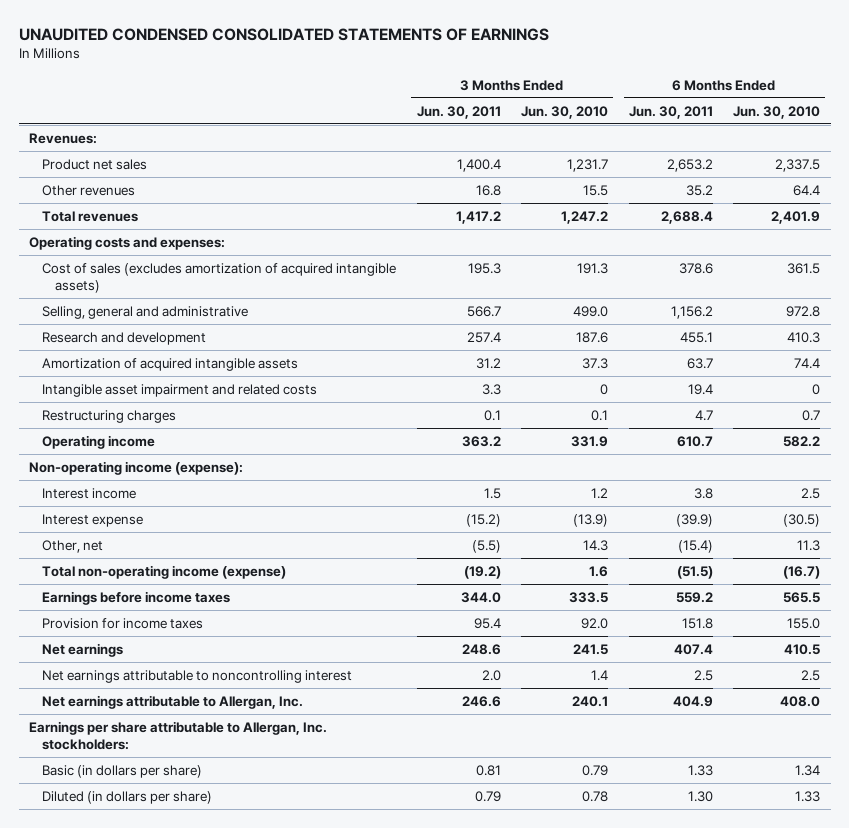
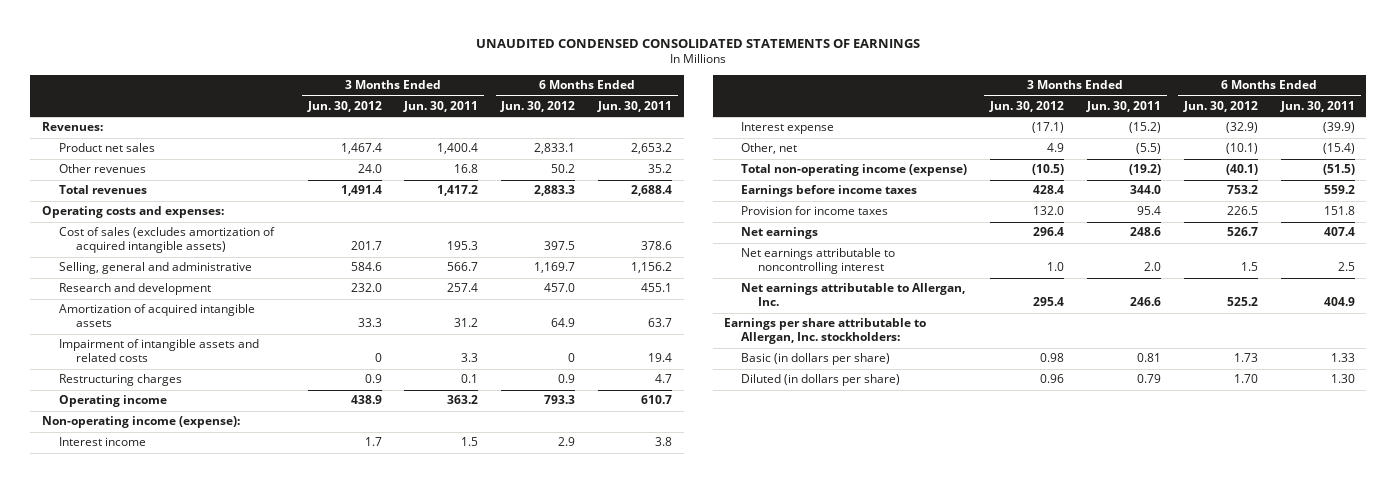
[521,105,609,119] Jun. 30, 2010 -> none
[733,105,821,119] Jun. 30, 2010 -> none
none -> [306,101,382,113] Jun. 30, 2012
none -> [500,101,576,113] Jun. 30, 2012
[42,383,318,397] Intangible asset impairment and related costs -> [58,339,259,363] Impairment of intangible assets and related costs

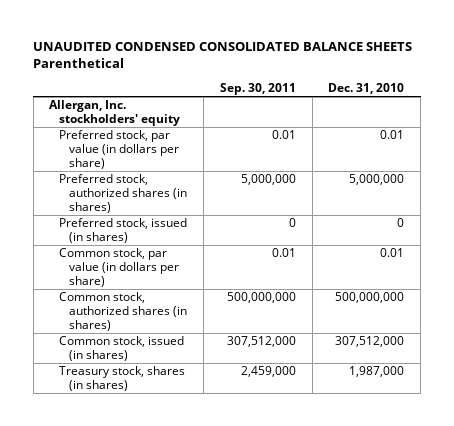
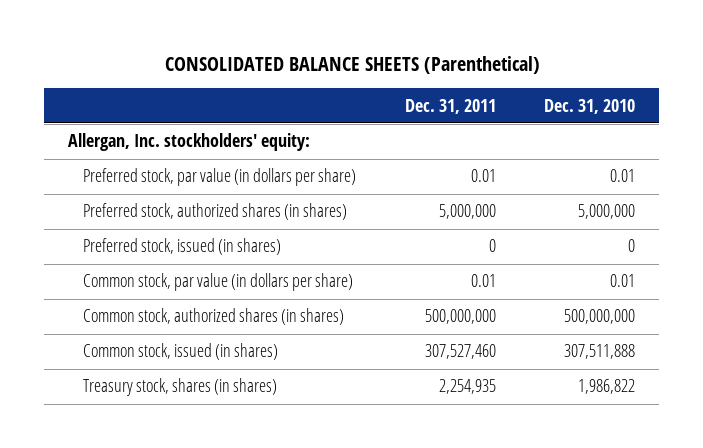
[33,41,413,69] UNAUDITED CONDENSED CONSOLIDATED BALANCE SHEETS Parenthetical -> [164,55,540,74] CONSOLIDATED BALANCE SHEETS (Parenthetical)
[219,83,296,96] Sep. 30, 2011 -> none
none -> [404,98,496,114] Dec. 31, 2011
[49,100,181,126] Allergan, Inc. stockholders' equity -> [68,133,311,152] Allergan, Inc. stockholders' equity:
[335,336,405,348] 307,512,000 -> [564,344,636,360] 307,511,888
[349,366,405,378] 1,987,000 -> [578,379,636,395] 1,986,822

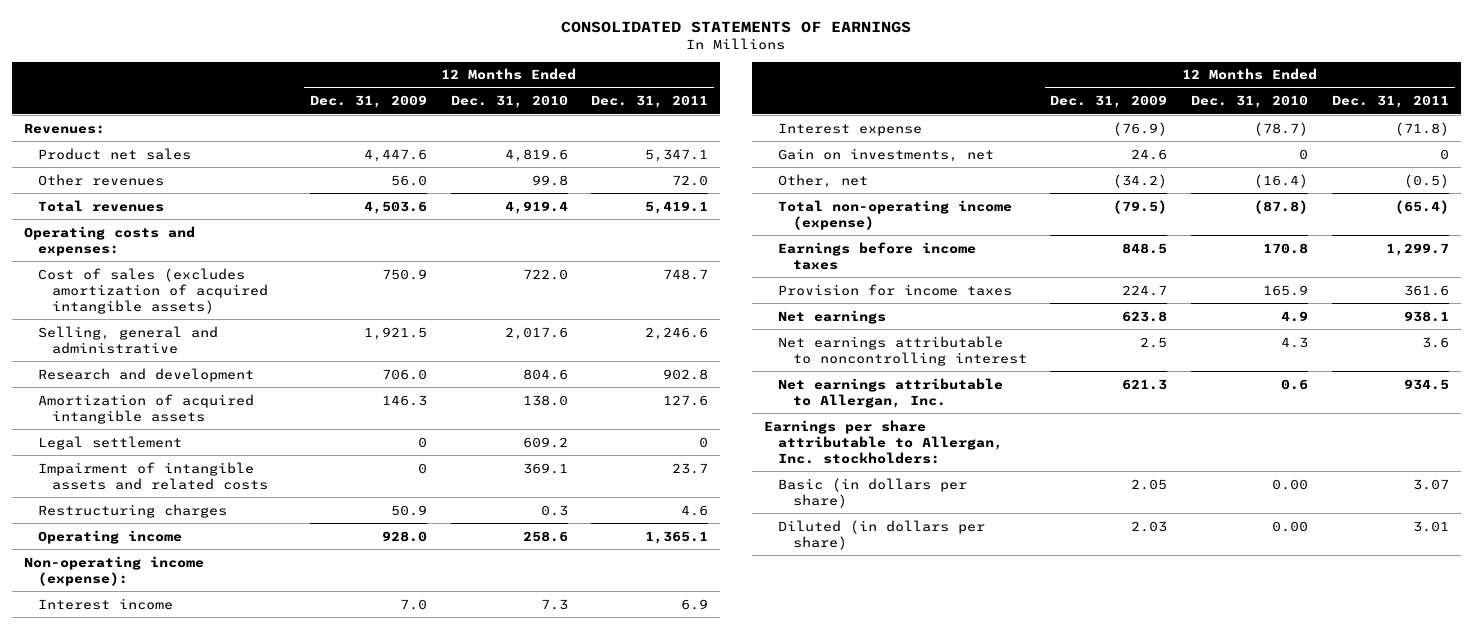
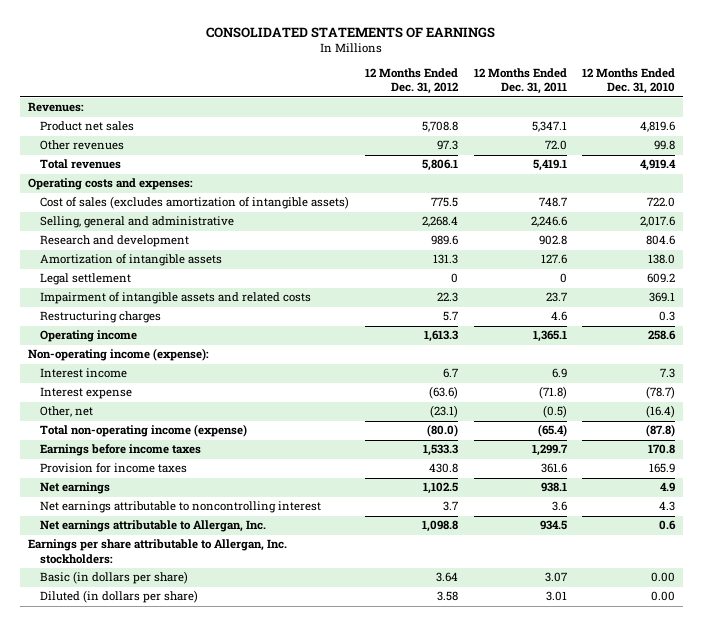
[310,95,428,109] Dec. 31, 2009 -> none
none -> [364,68,458,95] 12 Months Ended Dec. 31, 2012
[37,267,269,314] Cost of sales (excludes amortization of acquired intangible assets) -> [40,196,350,210] Cost of sales (excludes amortization of intangible assets)
[37,393,254,424] Amortization of acquired intangible assets -> [40,254,223,267] Amortization of intangible assets
[778,147,995,162] Gain on investments, net -> none

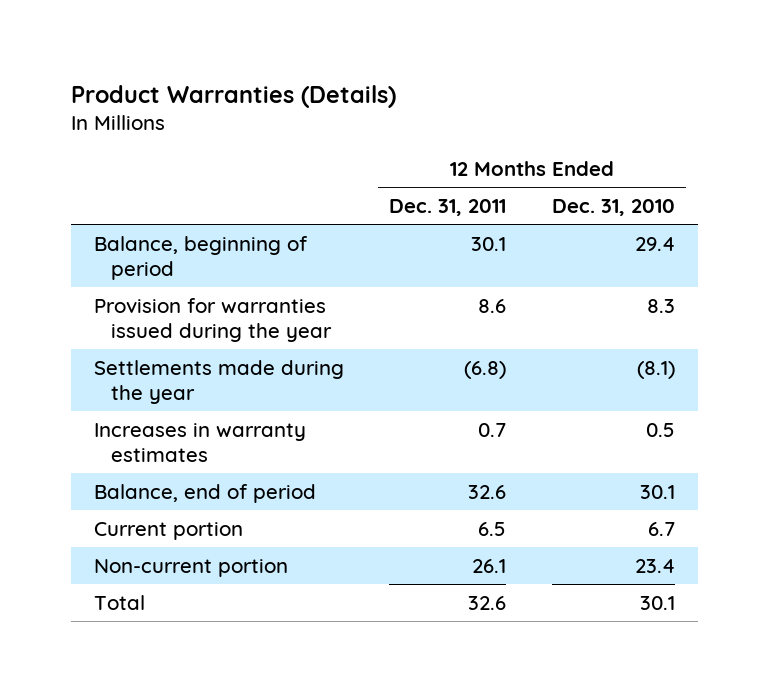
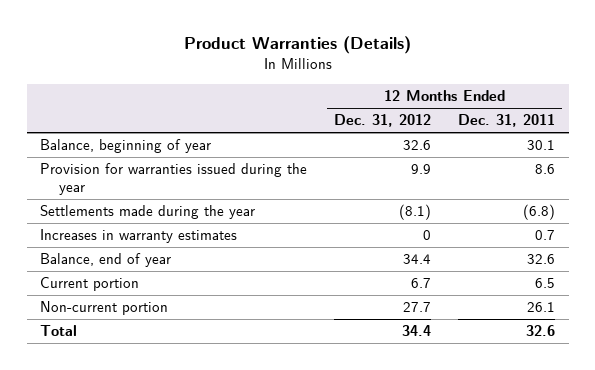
[551,199,675,217] Dec. 31, 2010 -> none
none -> [334,114,432,128] Dec. 31, 2012
[93,235,308,281] Balance, beginning of period -> [40,139,212,154] Balance, beginning of year
[93,483,316,503] Balance, end of period -> [40,253,172,268] Balance, end of year

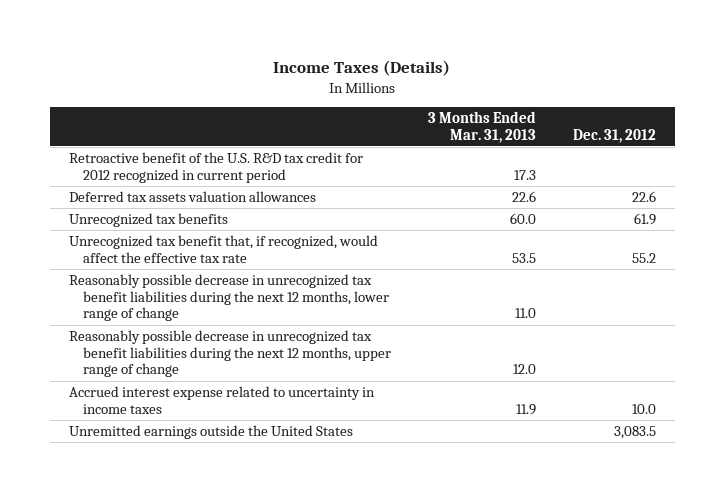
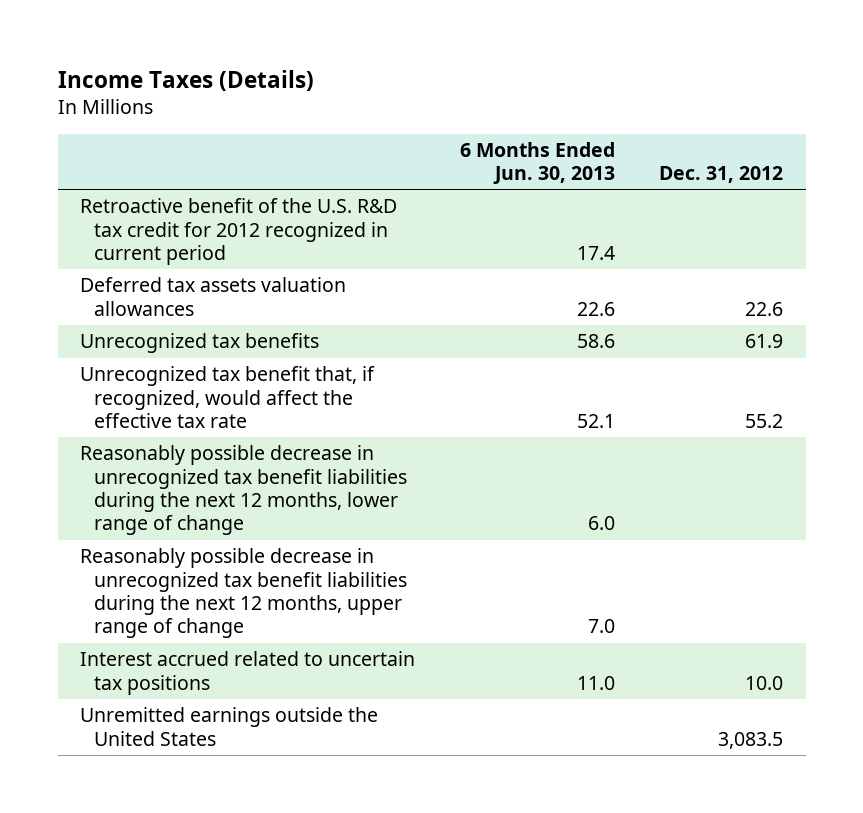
[427,111,536,143] 3 Months Ended Mar. 31, 2013 -> none
none -> [459,141,615,185] 6 Months Ended Jun. 30, 2013
[68,386,375,414] Accrued interest expense related to uncertainty in income taxes -> [79,651,415,695] Interest accrued related to uncertain tax positions

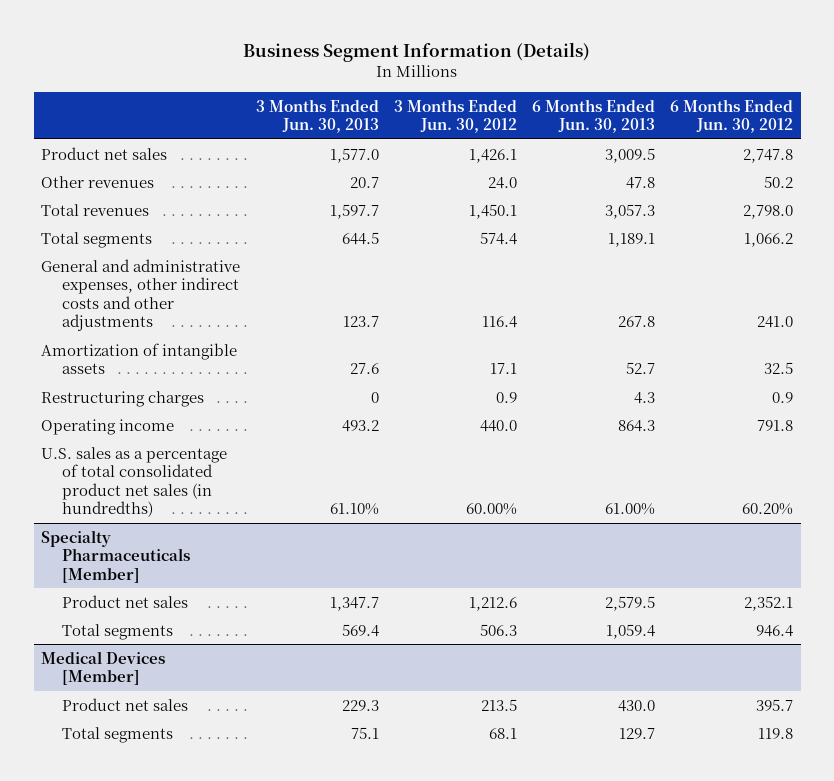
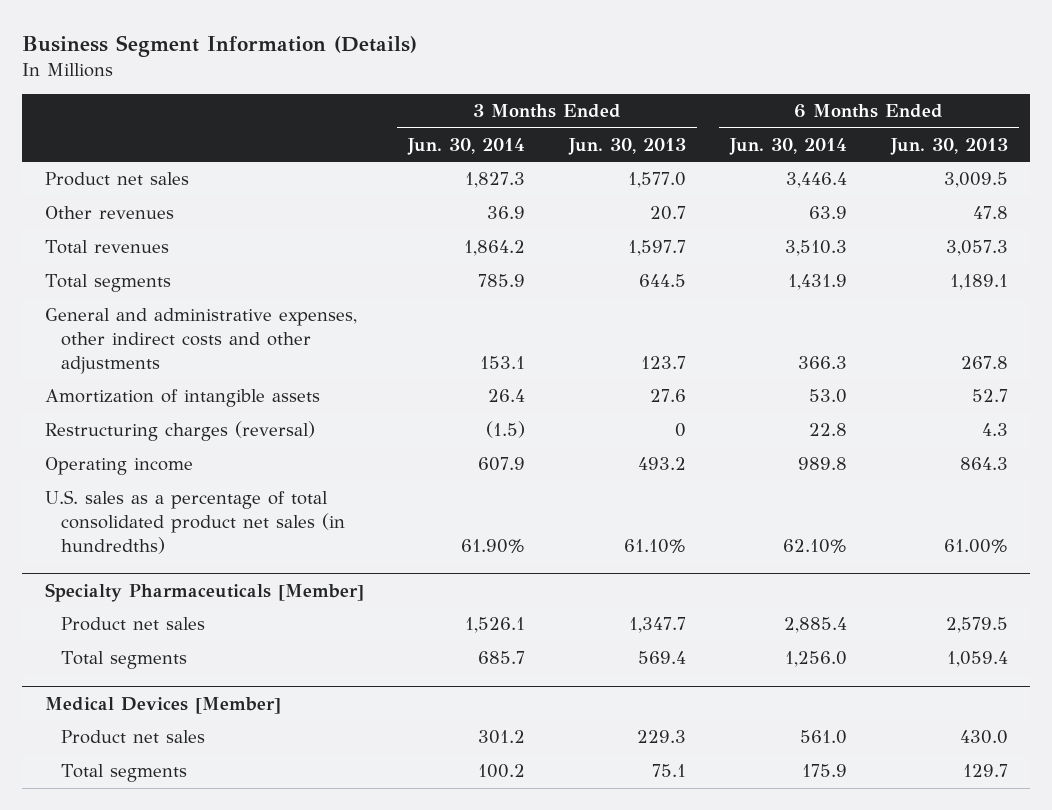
[393,98,517,134] 3 Months Ended Jun. 30, 2012 -> none
[669,98,793,134] 6 Months Ended Jun. 30, 2012 -> none
none -> [406,137,525,155] Jun. 30, 2014
none -> [728,137,847,155] Jun. 30, 2014
[41,390,205,407] Restructuring charges -> [44,421,315,442] Restructuring charges (reversal)

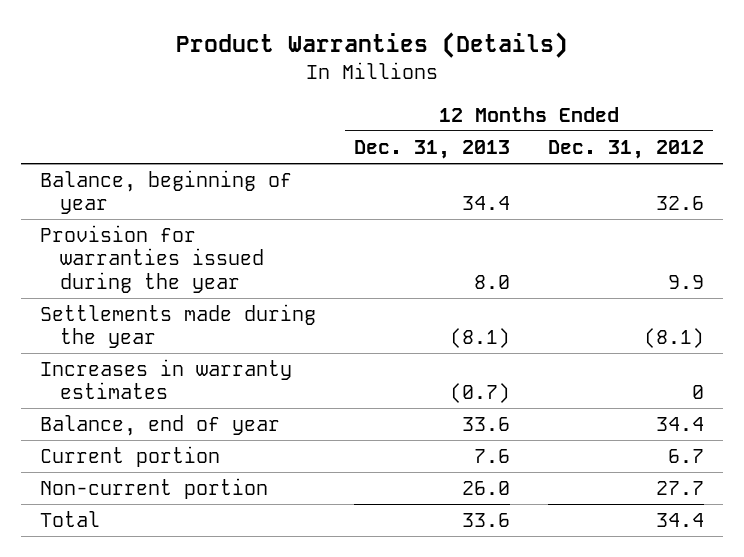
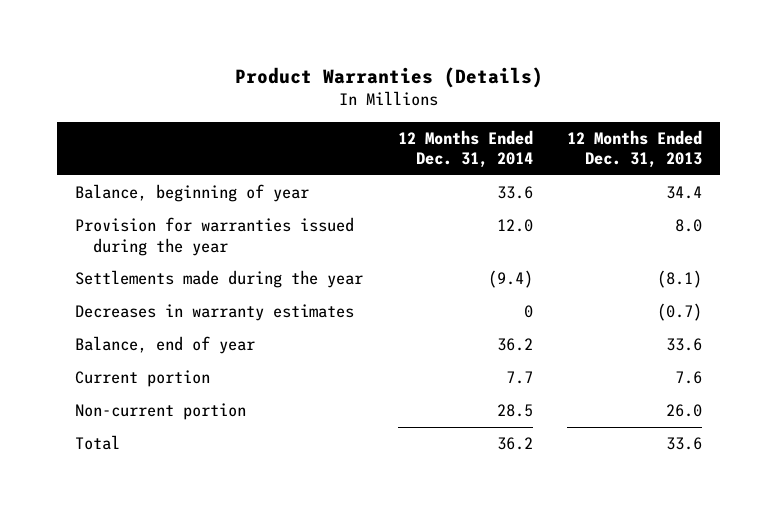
[547,139,704,159] Dec. 31, 2012 -> none
none -> [397,129,533,169] 12 Months Ended Dec. 31, 2014
[40,359,293,400] Increases in warranty estimates -> [74,304,354,322] Decreases in warranty estimates

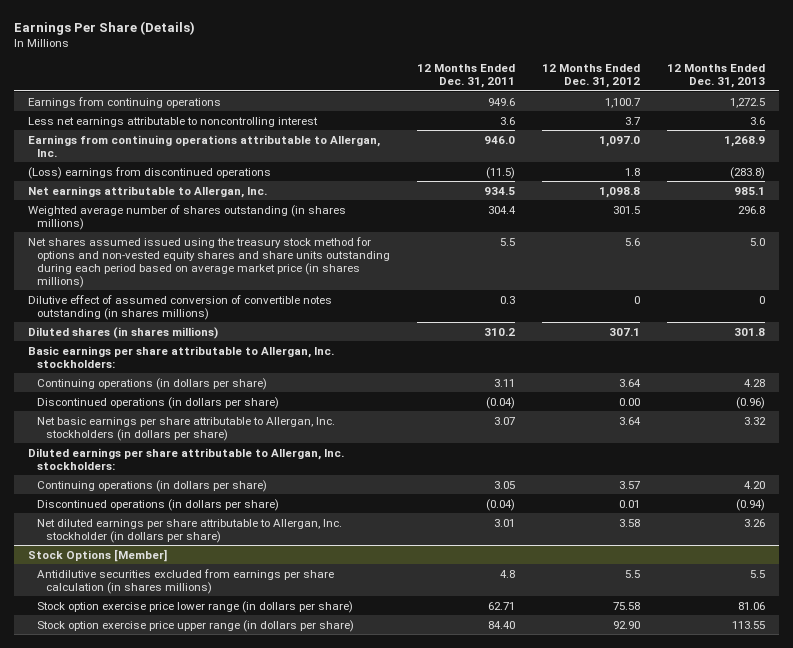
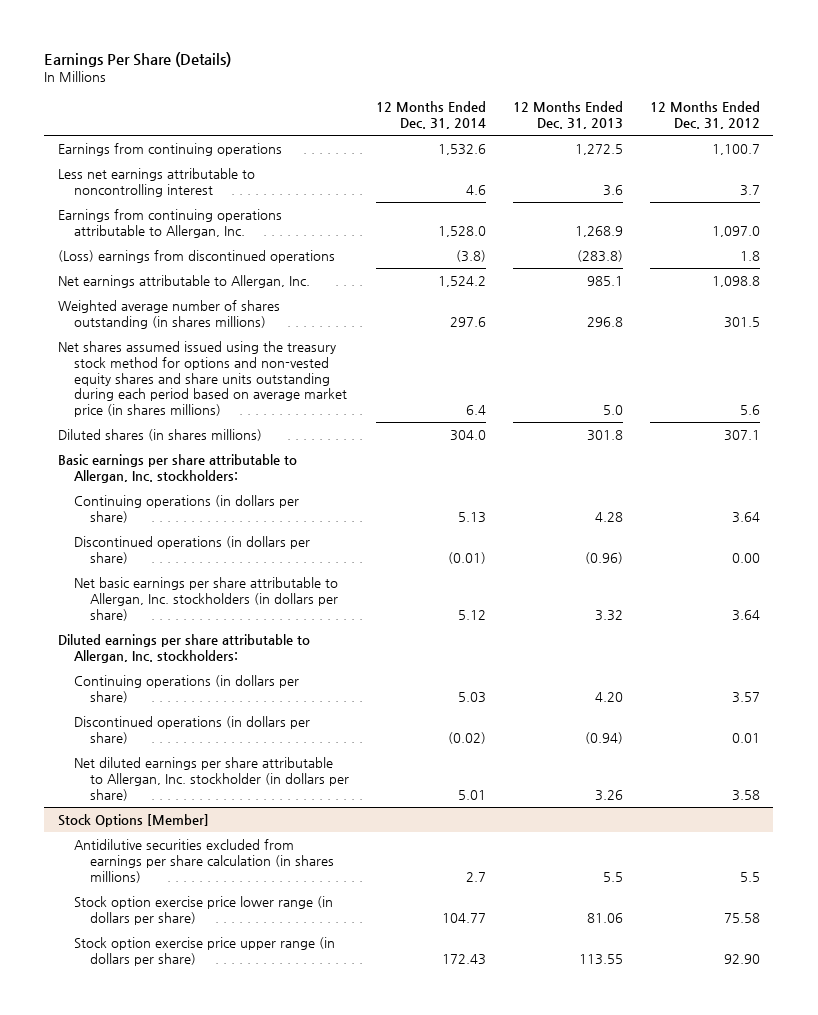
[416,64,515,89] 12 Months Ended Dec. 31, 2011 -> none
none -> [376,101,487,129] 12 Months Ended Dec. 31, 2014
[27,294,332,320] Dilutive effect of assumed conversion of convertible notes outstanding (in shares millions) -> none

